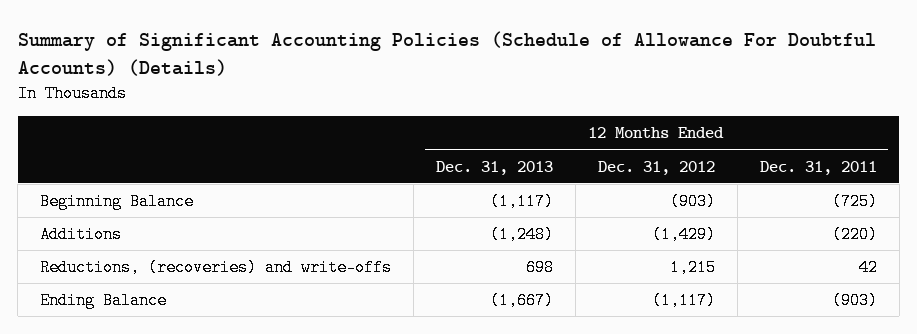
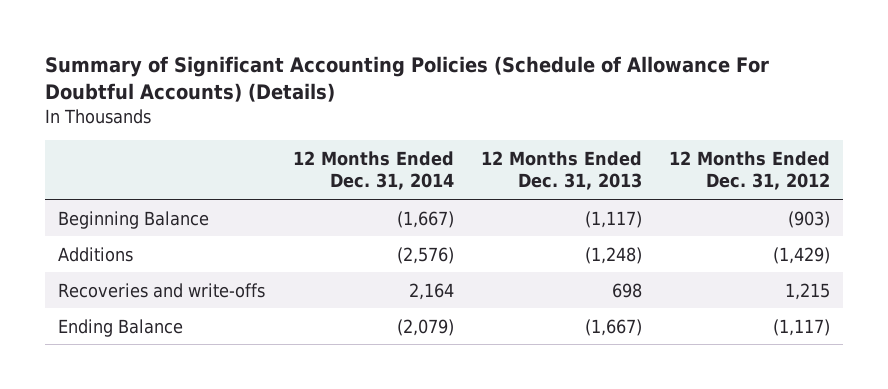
[759,160,877,175] Dec. 31, 2011 -> none
none -> [292,150,454,191] 12 Months Ended Dec. 31, 2014
[40,259,393,277] Reductions, (recoveries) and write-offs -> [58,282,266,298] Recoveries and write-offs

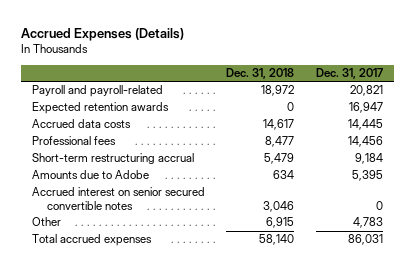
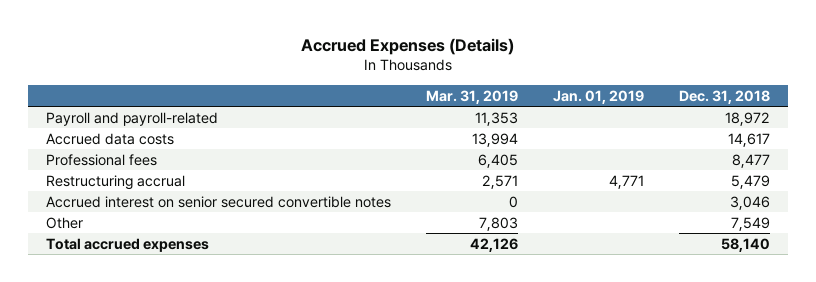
[316,68,384,80] Dec. 31, 2017 -> none
none -> [425,89,518,104] Mar. 31, 2019
none -> [553,89,645,104] Jan. 01, 2019
[31,102,169,115] Expected retention awards -> none
[31,170,149,180] Amounts due to Adobe -> none
[31,153,194,165] Short-term restructuring accrual -> [45,174,185,190] Restructuring accrual
[266,217,295,229] 6,915 -> [731,216,771,231] 7,549

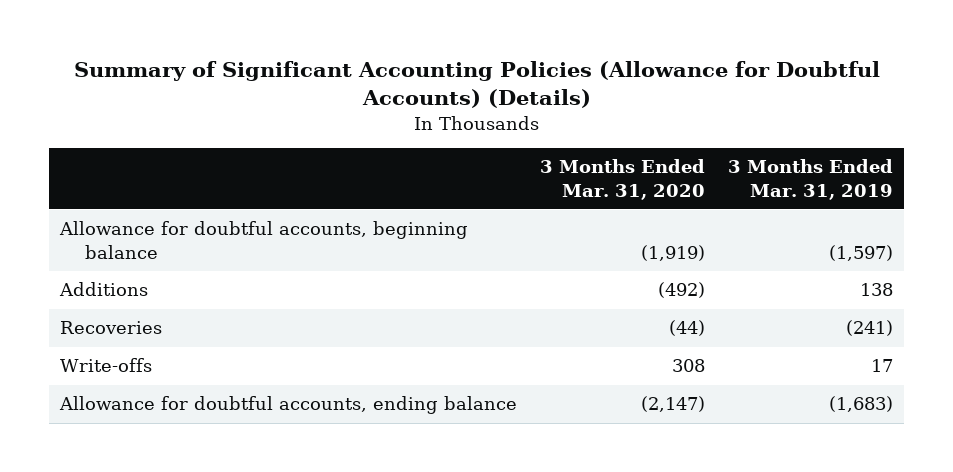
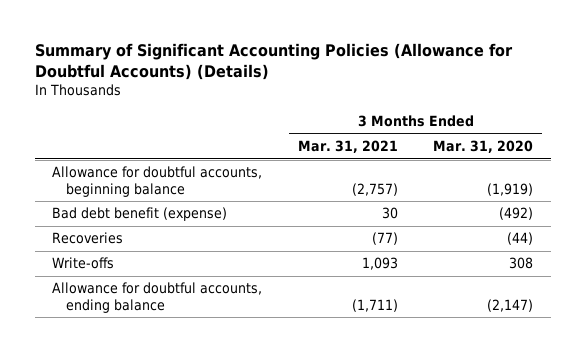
[728,159,894,200] 3 Months Ended Mar. 31, 2019 -> none
none -> [297,140,398,154] Mar. 31, 2021
[59,282,149,297] Additions -> [52,207,228,222] Bad debt benefit (expense)

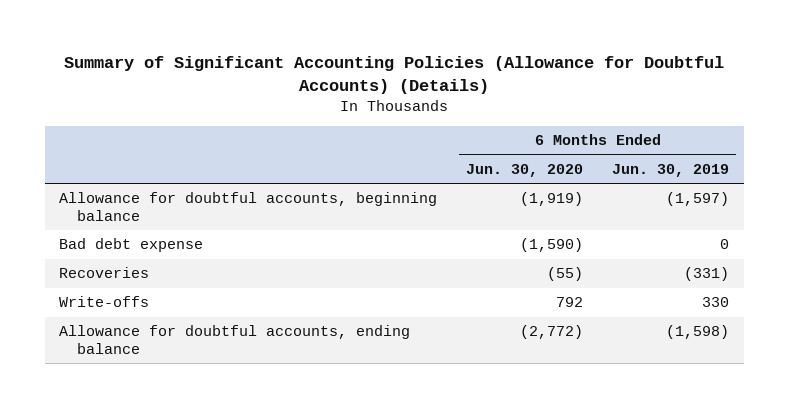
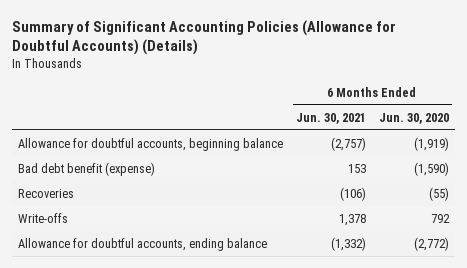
[612,163,730,177] Jun. 30, 2019 -> none
none -> [296,112,367,124] Jun. 30, 2021
[59,238,204,253] Bad debt expense -> [18,161,156,176] Bad debt benefit (expense)

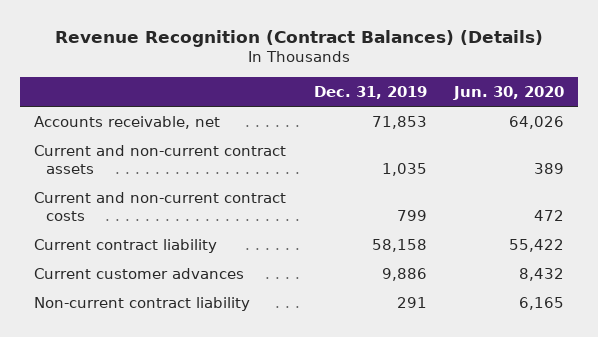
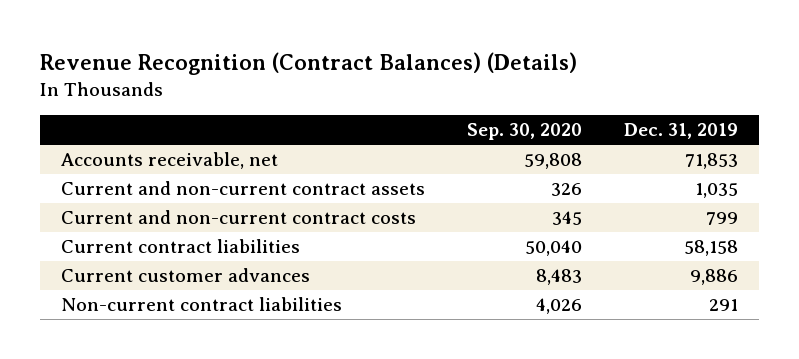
[453,86,565,101] Jun. 30, 2020 -> none
none -> [467,123,583,141] Sep. 30, 2020
[33,239,217,254] Current contract liability -> [61,239,301,254] Current contract liabilities
[33,297,250,312] Non-current contract liability -> [61,297,343,312] Non-current contract liabilities

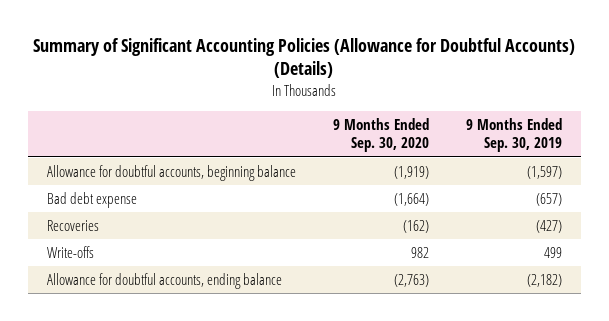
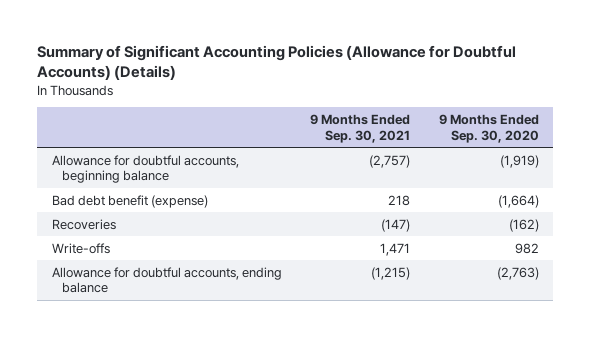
[466,117,563,153] 9 Months Ended Sep. 30, 2019 -> none
none -> [310,114,411,143] 9 Months Ended Sep. 30, 2021
[46,191,137,208] Bad debt expense -> [51,194,208,208] Bad debt benefit (expense)

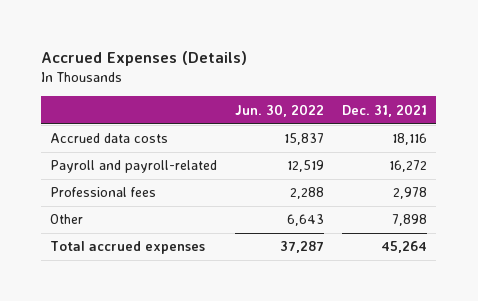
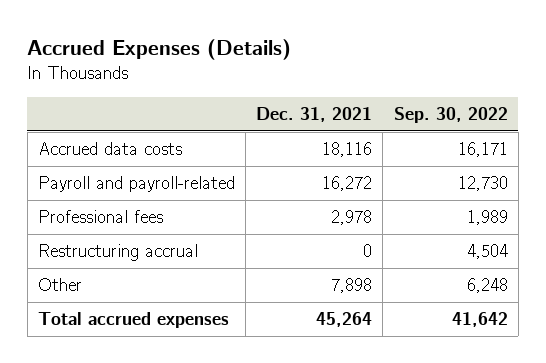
[235,103,325,117] Jun. 30, 2022 -> none
none -> [393,106,508,123] Sep. 30, 2022
none -> [37,244,198,262] Restructuring accrual

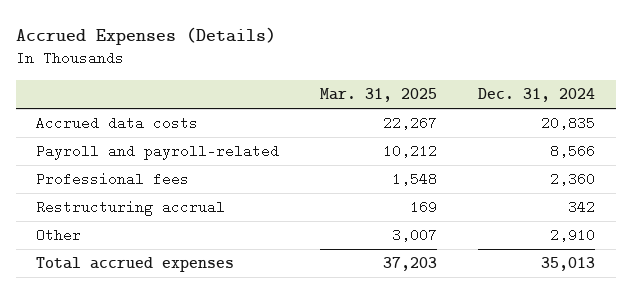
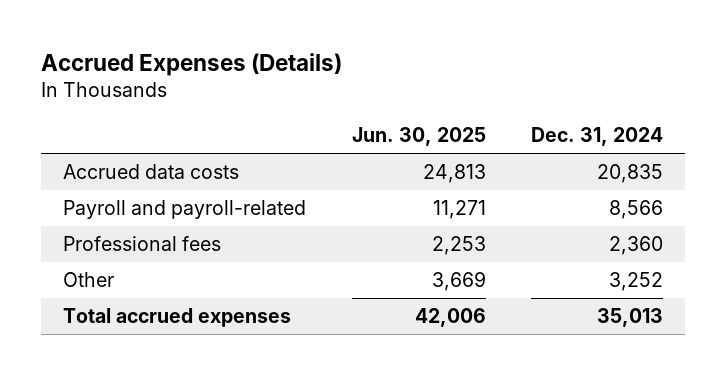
[320,87,438,102] Mar. 31, 2025 -> none
none -> [351,127,486,147] Jun. 30, 2025
[36,200,226,217] Restructuring accrual -> none
[550,228,596,243] 2,910 -> [608,272,663,292] 3,252

